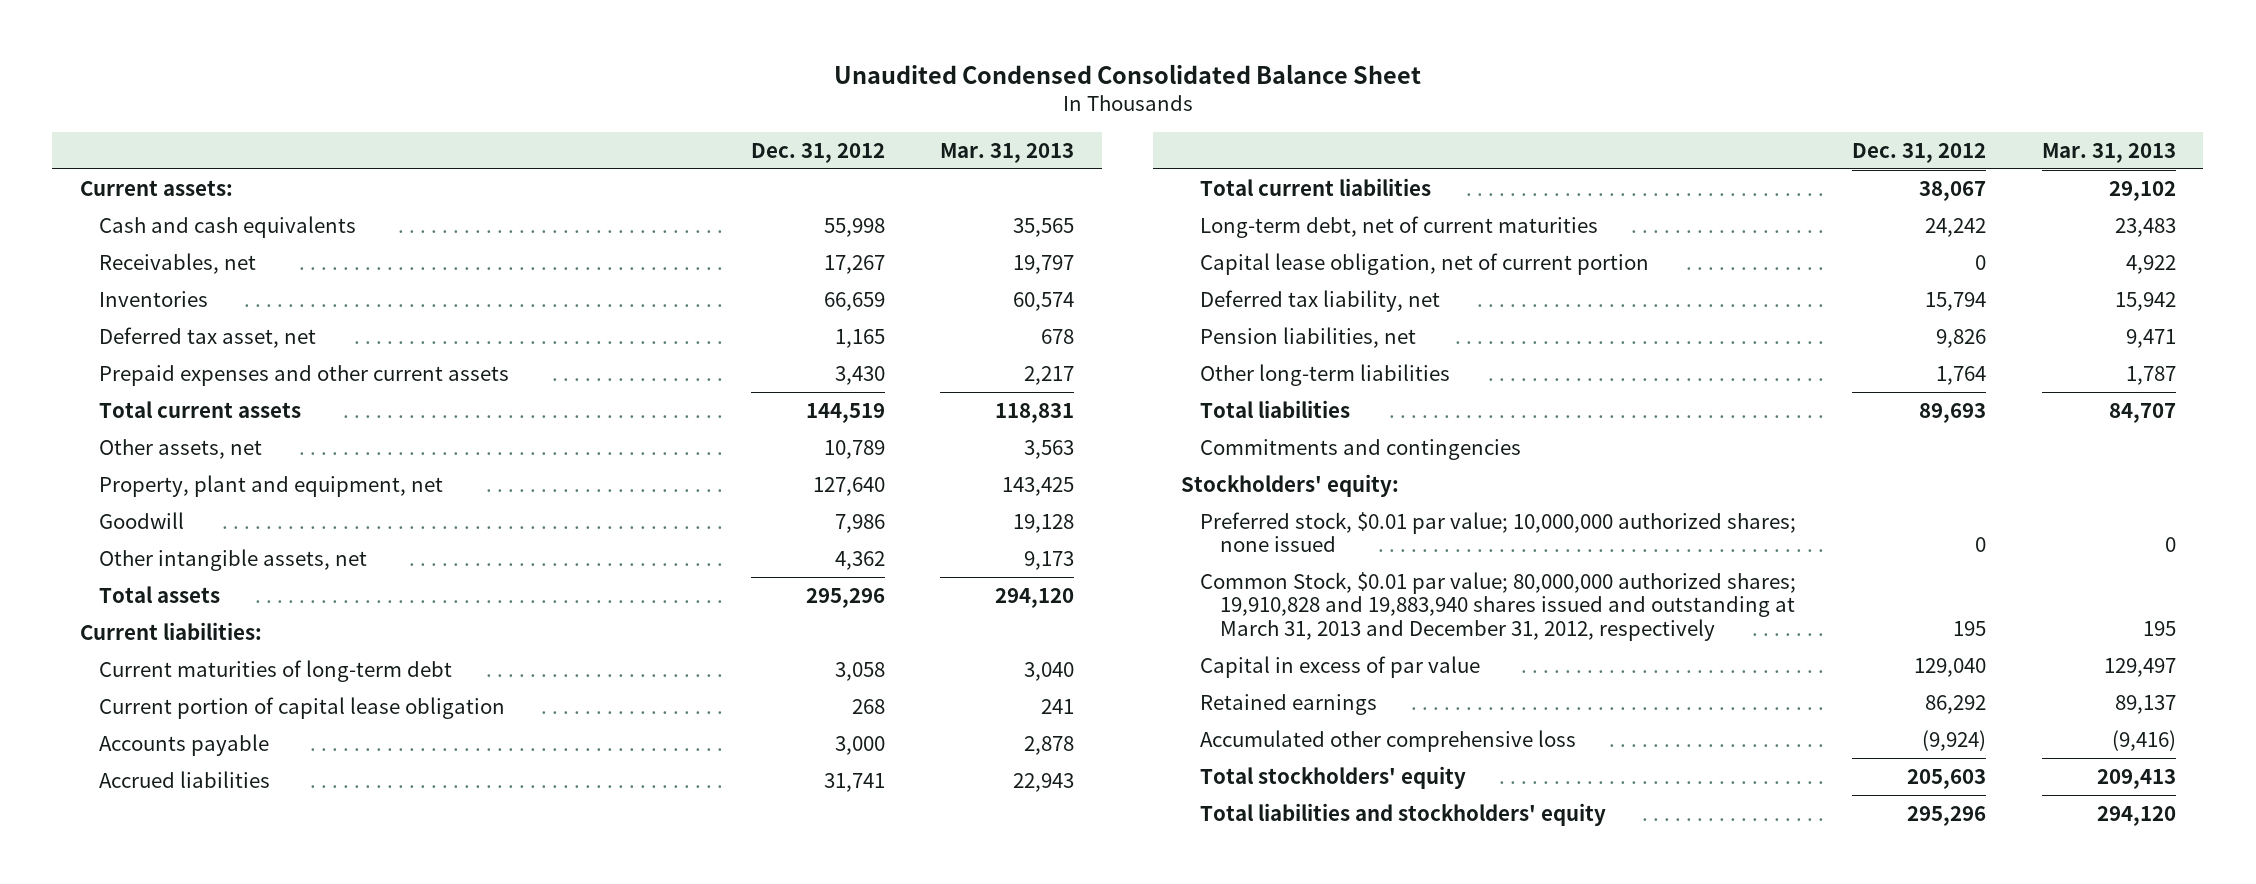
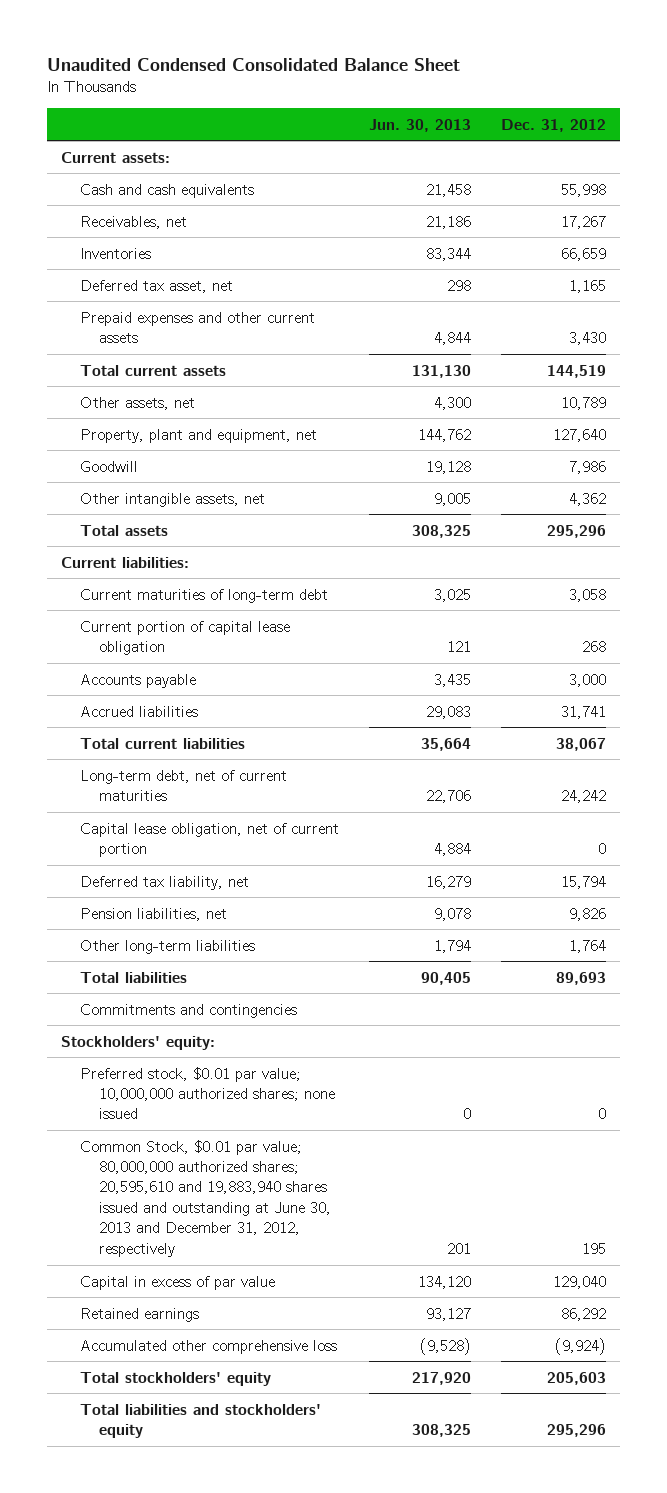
[940,142,1075,163] Mar. 31, 2013 -> none
none -> [368,118,471,132] Jun. 30, 2013
[1200,571,1797,641] Common Stock, $0.01 par value; 80,000,000 authorized shares; 19,910,828 and 19,883,940 shares issued and outstanding at March 31, 2013 and December 31, 2012, respectively -> [80,1139,332,1257] Common Stock, $0.01 par value; 80,000,000 authorized shares; 20,595,610 and 19,883,940 shares issued and outstanding at June 30, 2013 and December 31, 2012, respectively

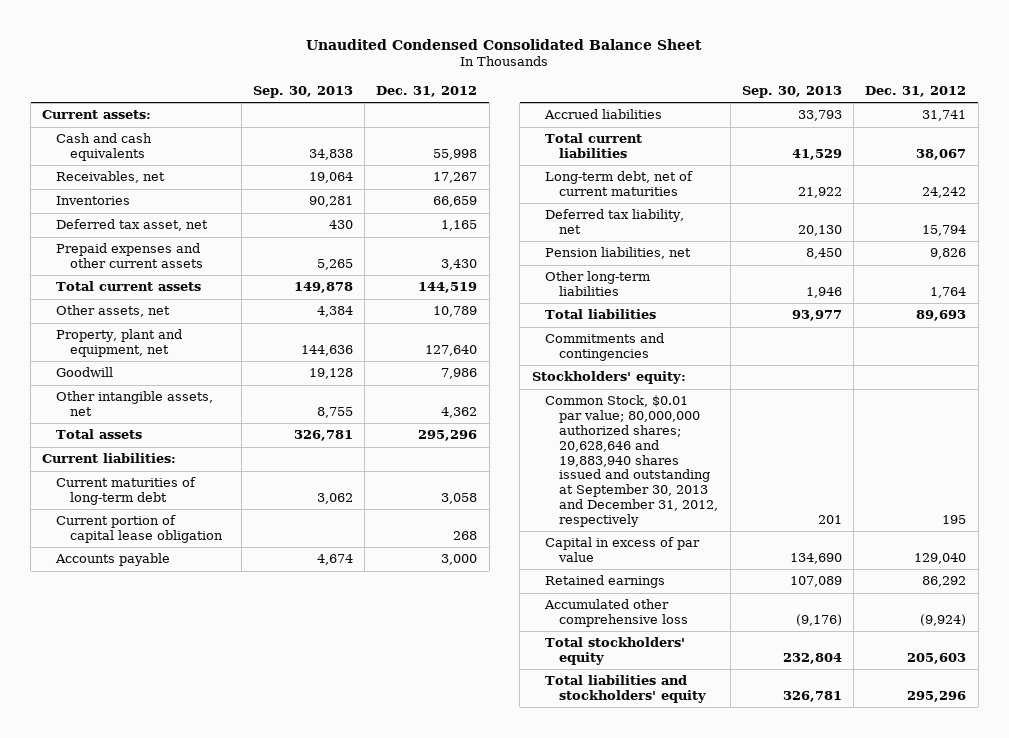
[368,118,471,132] Jun. 30, 2013 -> none
none -> [252,85,353,98] Sep. 30, 2013
[80,822,340,858] Capital lease obligation, net of current portion -> none
[80,1066,336,1120] Preferred stock, $0.01 par value; 10,000,000 authorized shares; none issued -> none
[80,1139,332,1257] Common Stock, $0.01 par value; 80,000,000 authorized shares; 20,595,610 and 19,883,940 shares issued and outstanding at June 30, 2013 and December 31, 2012, respectively -> [545,395,719,527] Common Stock, $0.01 par value; 80,000,000 authorized shares; 20,628,646 and 19,883,940 shares issued and outstanding at September 30, 2013 and December 31, 2012, respectively

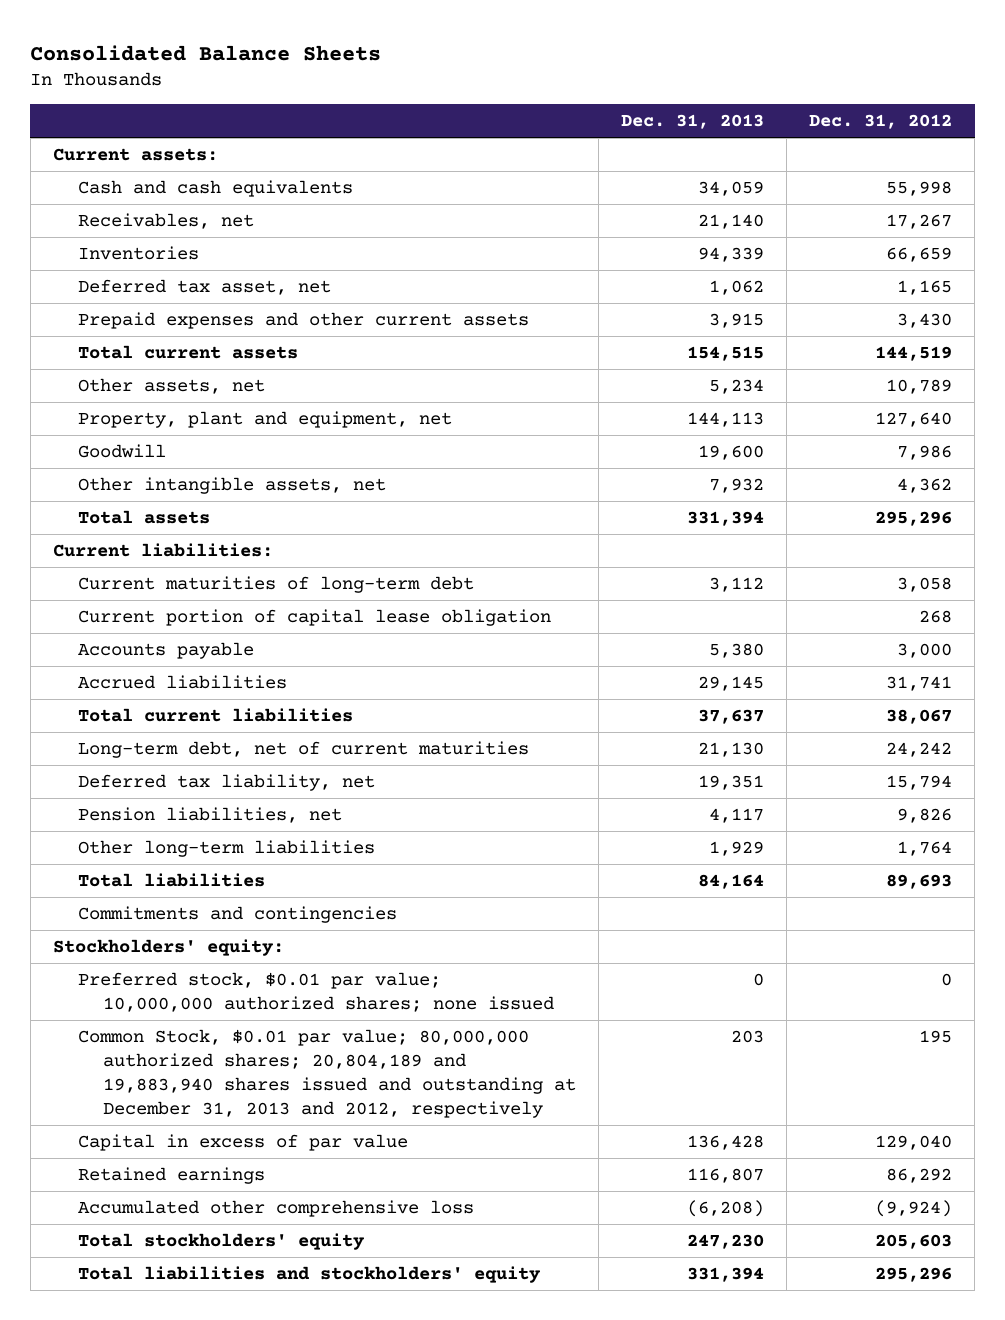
[306,38,703,50] Unaudited Condensed Consolidated Balance Sheet -> [30,44,382,61] Consolidated Balance Sheets
[252,85,353,98] Sep. 30, 2013 -> none
none -> [621,114,765,130] Dec. 31, 2013
none -> [78,972,555,1013] Preferred stock, $0.01 par value; 10,000,000 authorized shares; none issued
[545,395,719,527] Common Stock, $0.01 par value; 80,000,000 authorized shares; 20,628,646 and 19,883,940 shares issued and outstanding at September 30, 2013 and December 31, 2012, respectively -> [78,1029,577,1119] Common Stock, $0.01 par value; 80,000,000 authorized shares; 20,804,189 and 19,883,940 shares issued and outstanding at December 31, 2013 and 2012, respectively

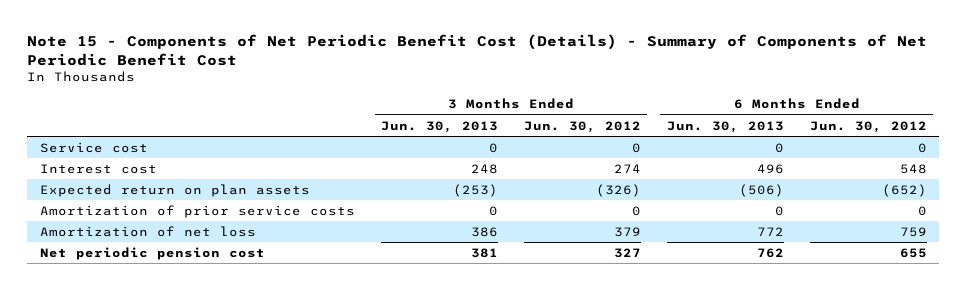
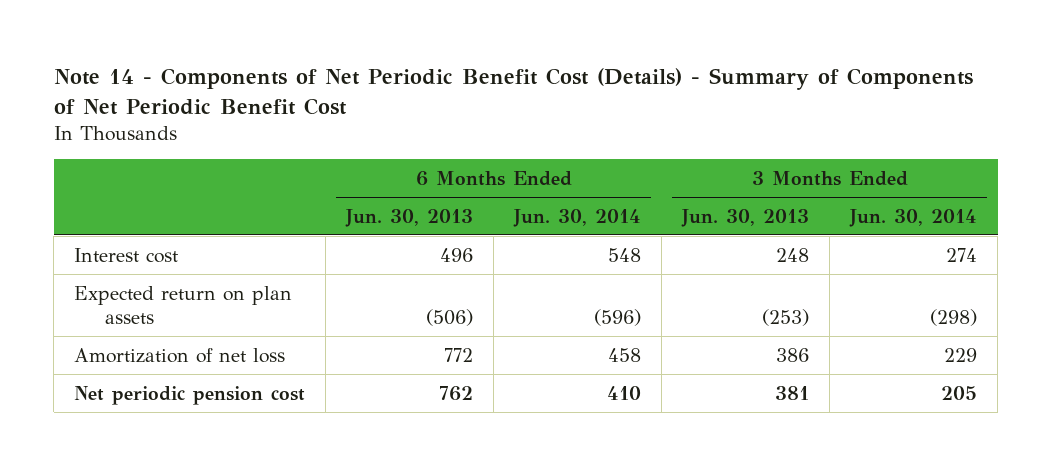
[27,34,928,66] Note 15 - Components of Net Periodic Benefit Cost (Details) - Summary of Components of Net Periodic Benefit Cost -> [53,67,973,115] Note 14 - Components of Net Periodic Benefit Cost (Details) - Summary of Components of Net Periodic Benefit Cost
[523,120,641,133] Jun. 30, 2012 -> none
[809,120,927,133] Jun. 30, 2012 -> none
none -> [513,208,642,227] Jun. 30, 2014
none -> [849,208,978,227] Jun. 30, 2014
[40,141,149,153] Service cost -> none
[40,204,356,218] Amortization of prior service costs -> none

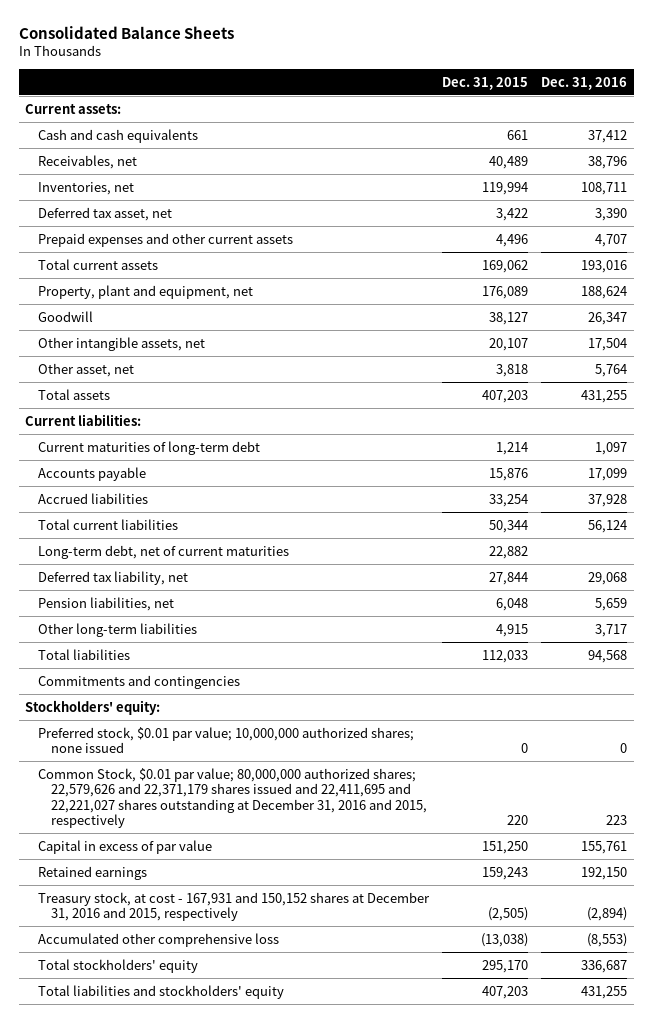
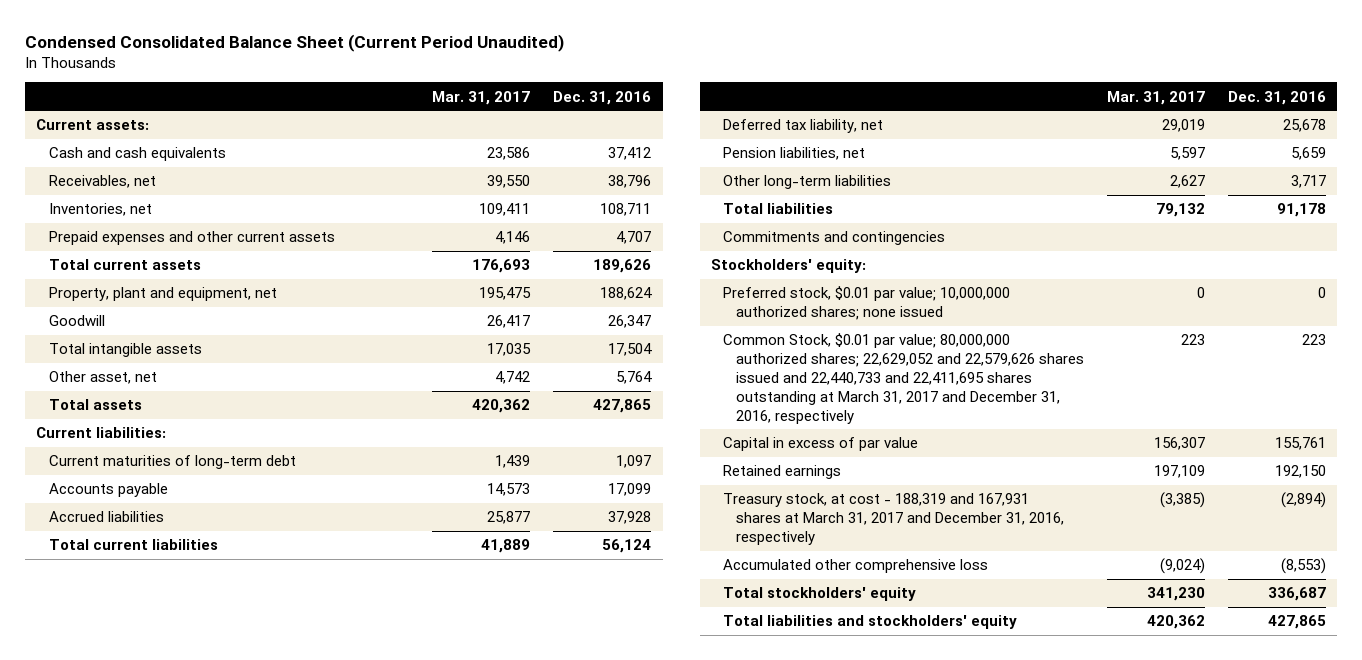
[18,25,234,39] Consolidated Balance Sheets -> [24,33,564,52] Condensed Consolidated Balance Sheet (Current Period Unaudited)
[442,76,529,90] Dec. 31, 2015 -> none
none -> [431,90,530,105] Mar. 31, 2017
[38,206,173,221] Deferred tax asset, net -> none
[581,259,628,273] 193,016 -> [593,259,652,274] 189,626
[38,336,206,351] Other intangible assets, net -> [48,343,202,358] Total intangible assets
[581,389,628,403] 431,255 -> [593,399,652,414] 427,865
[38,544,290,559] Long-term debt, net of current maturities -> none
[588,571,628,585] 29,068 -> [1282,119,1326,133] 25,678
[588,649,628,663] 94,568 -> [1276,203,1326,218] 91,178
[38,767,428,829] Common Stock, $0.01 par value; 80,000,000 authorized shares; 22,579,626 and 22,371,179 shares issued and 22,411,695 and 22,221,027 shares outstanding at December 31, 2016 and 2015, respectively -> [723,333,1084,424] Common Stock, $0.01 par value; 80,000,000 authorized shares; 22,629,052 and 22,579,626 shares issued and 22,440,733 and 22,411,695 shares outstanding at March 31, 2017 and December 31, 2016, respectively
[38,891,431,922] Treasury stock, at cost - 167,931 and 150,152 shares at December 31, 2016 and 2015, respectively -> [723,493,1064,545] Treasury stock, at cost - 188,319 and 167,931 shares at March 31, 2017 and December 31, 2016, respectively
[581,985,628,999] 431,255 -> [1267,615,1326,630] 427,865

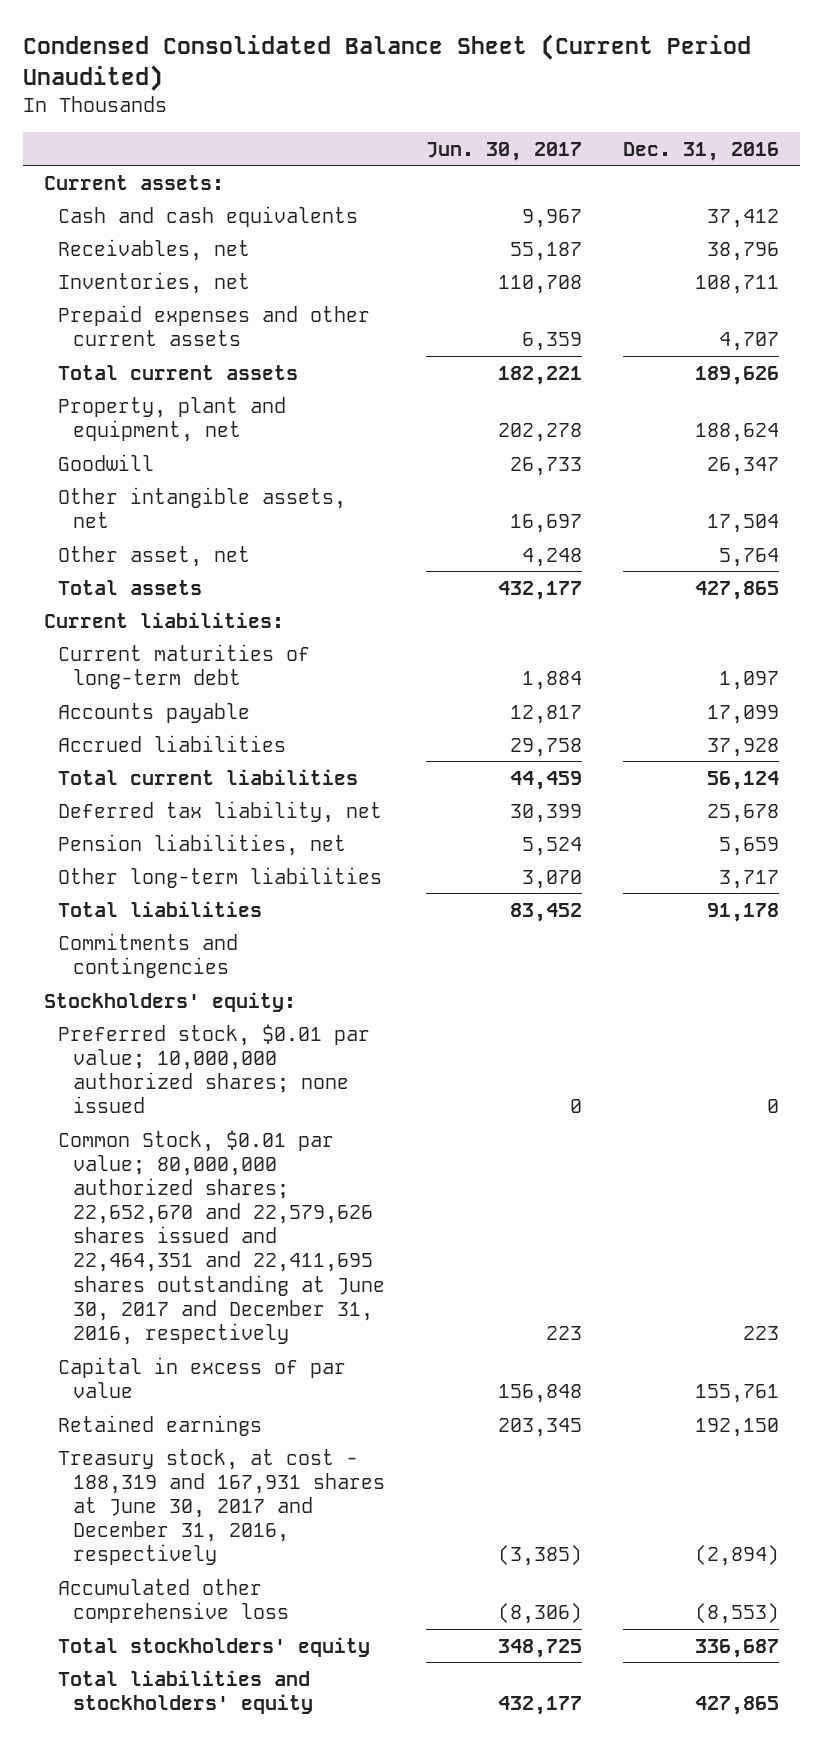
[431,90,530,105] Mar. 31, 2017 -> none
none -> [426,141,583,161] Jun. 30, 2017
[48,343,202,358] Total intangible assets -> [58,486,347,528] Other intangible assets, net
[723,333,1084,424] Common Stock, $0.01 par value; 80,000,000 authorized shares; 22,629,052 and 22,579,626 shares issued and 22,440,733 and 22,411,695 shares outstanding at March 31, 2017 and December 31, 2016, respectively -> [58,1129,386,1345] Common Stock, $0.01 par value; 80,000,000 authorized shares; 22,652,670 and 22,579,626 shares issued and 22,464,351 and 22,411,695 shares outstanding at June 30, 2017 and December 31, 2016, respectively
[723,493,1064,545] Treasury stock, at cost - 188,319 and 167,931 shares at March 31, 2017 and December 31, 2016, respectively -> [58,1448,386,1566] Treasury stock, at cost - 188,319 and 167,931 shares at June 30, 2017 and December 31, 2016, respectively

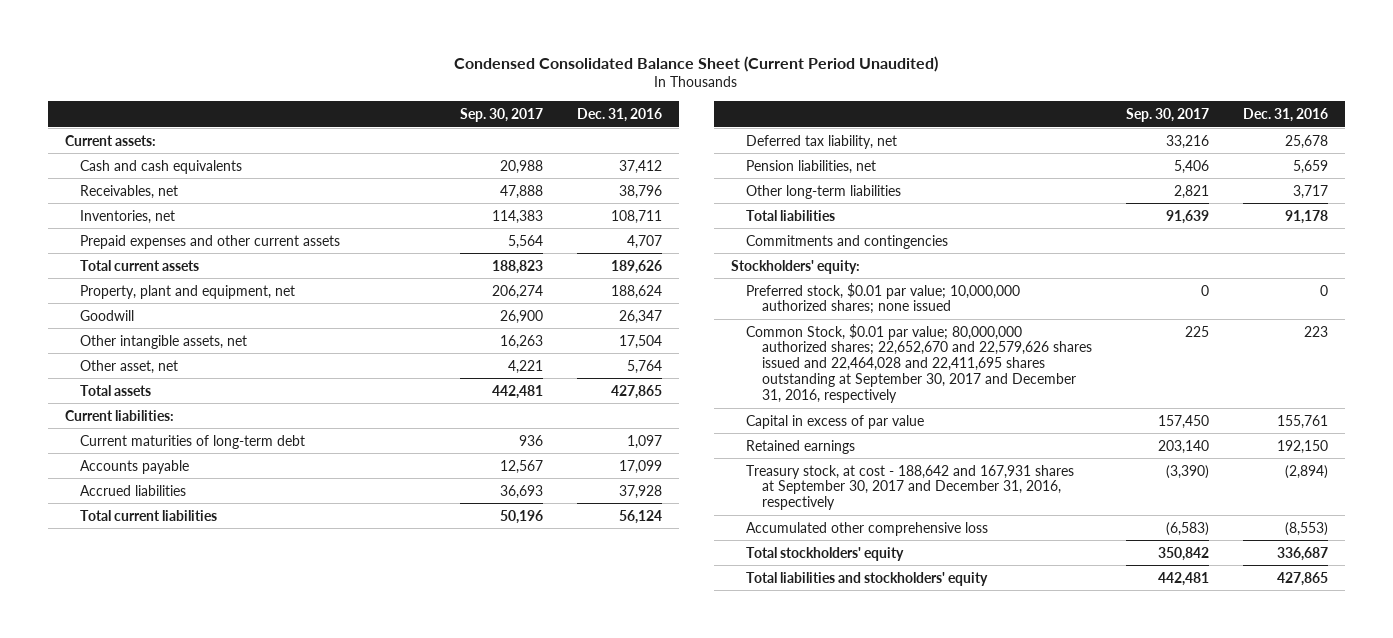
[426,141,583,161] Jun. 30, 2017 -> none
none -> [460,107,544,122] Sep. 30, 2017
[58,1129,386,1345] Common Stock, $0.01 par value; 80,000,000 authorized shares; 22,652,670 and 22,579,626 shares issued and 22,464,351 and 22,411,695 shares outstanding at June 30, 2017 and December 31, 2016, respectively -> [746,323,1092,403] Common Stock, $0.01 par value; 80,000,000 authorized shares; 22,652,670 and 22,579,626 shares issued and 22,464,028 and 22,411,695 shares outstanding at September 30, 2017 and December 31, 2016, respectively
[58,1448,386,1566] Treasury stock, at cost - 188,319 and 167,931 shares at June 30, 2017 and December 31, 2016, respectively -> [746,464,1075,511] Treasury stock, at cost - 188,642 and 167,931 shares at September 30, 2017 and December 31, 2016, respectively

